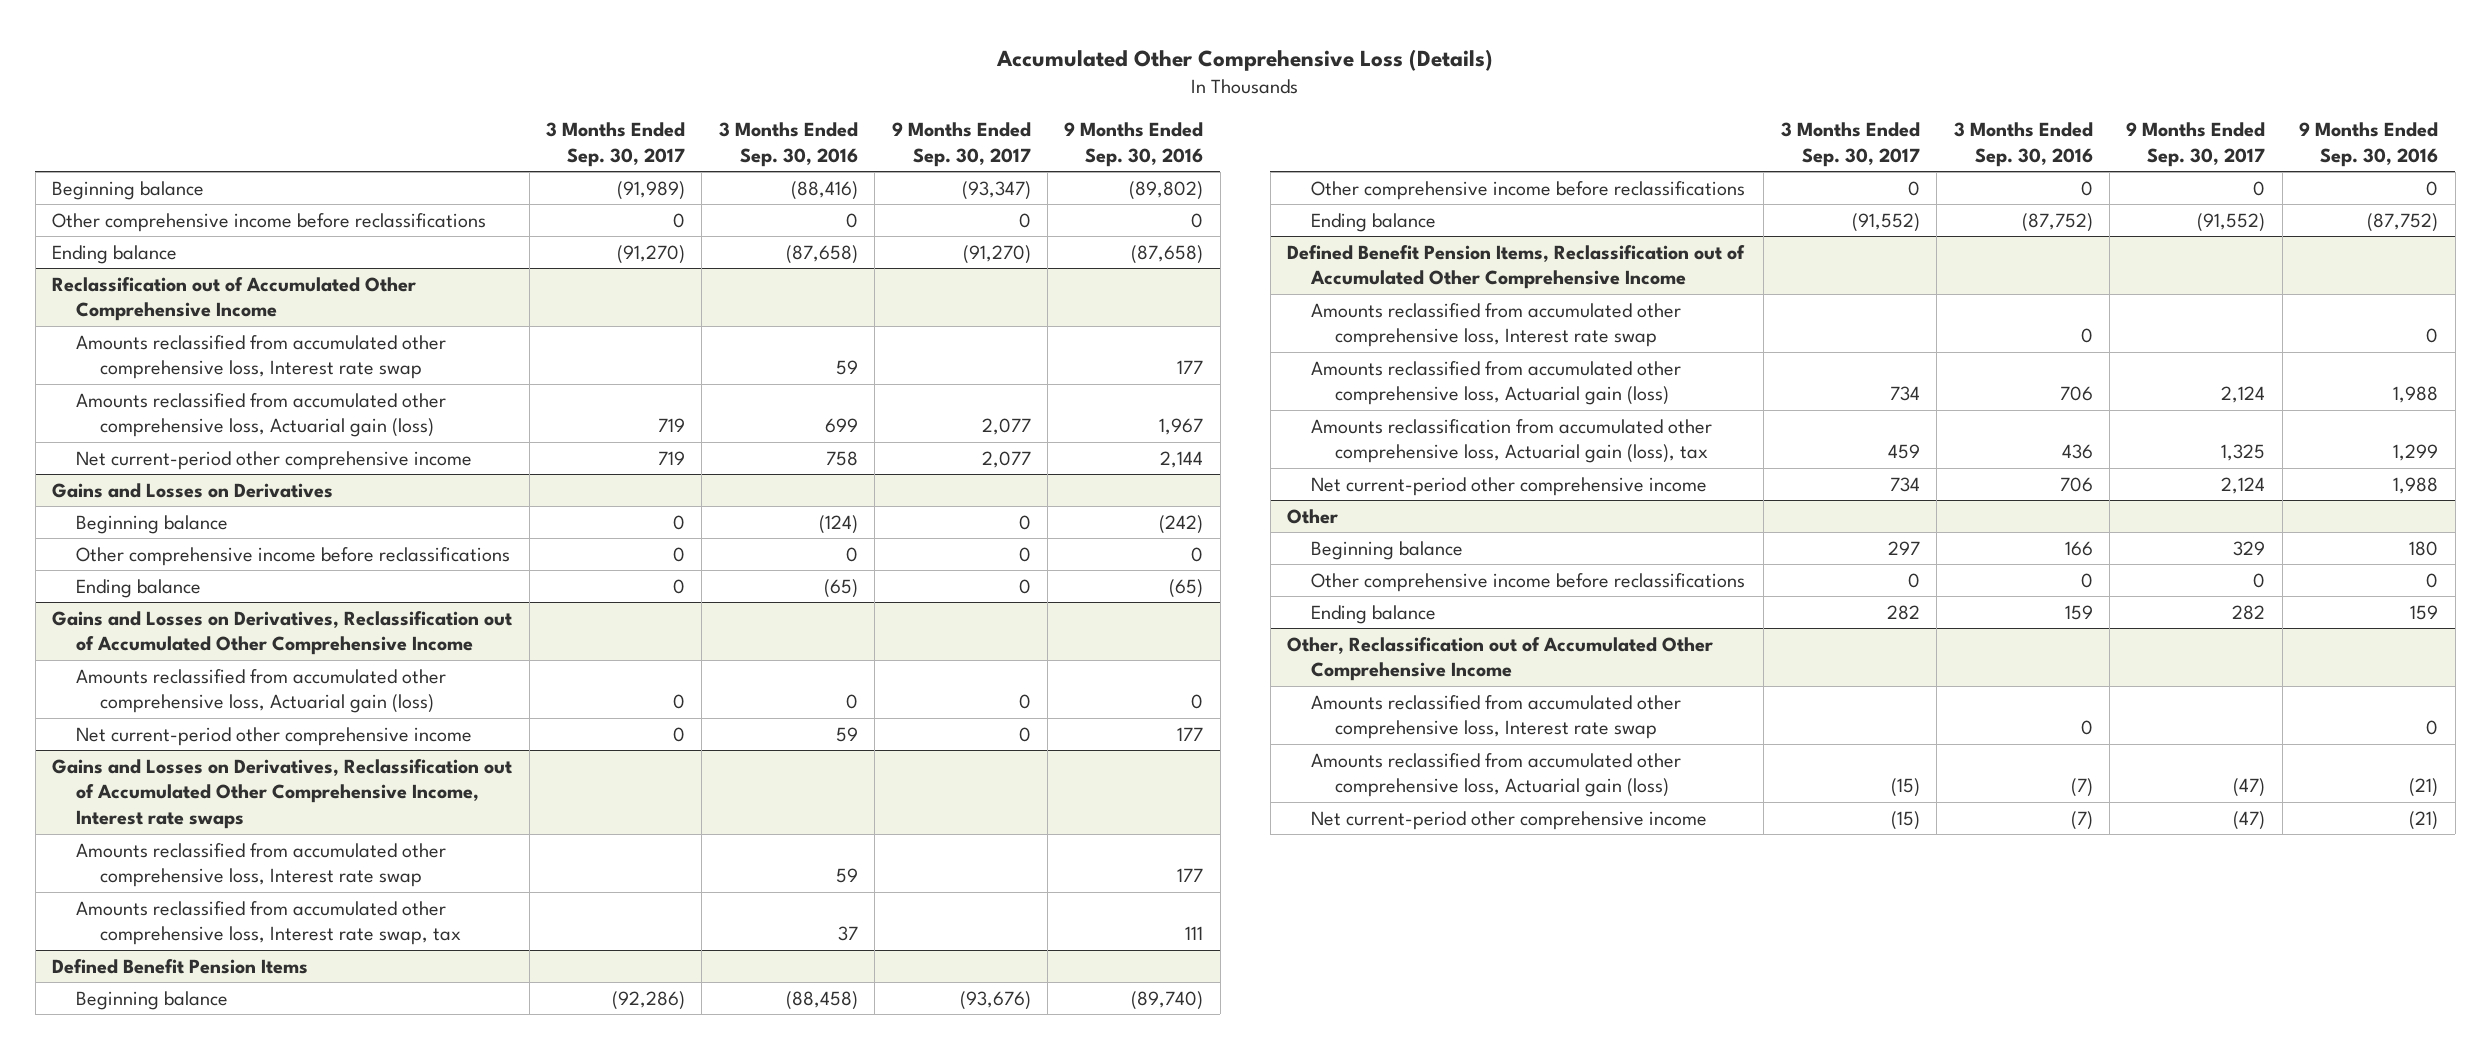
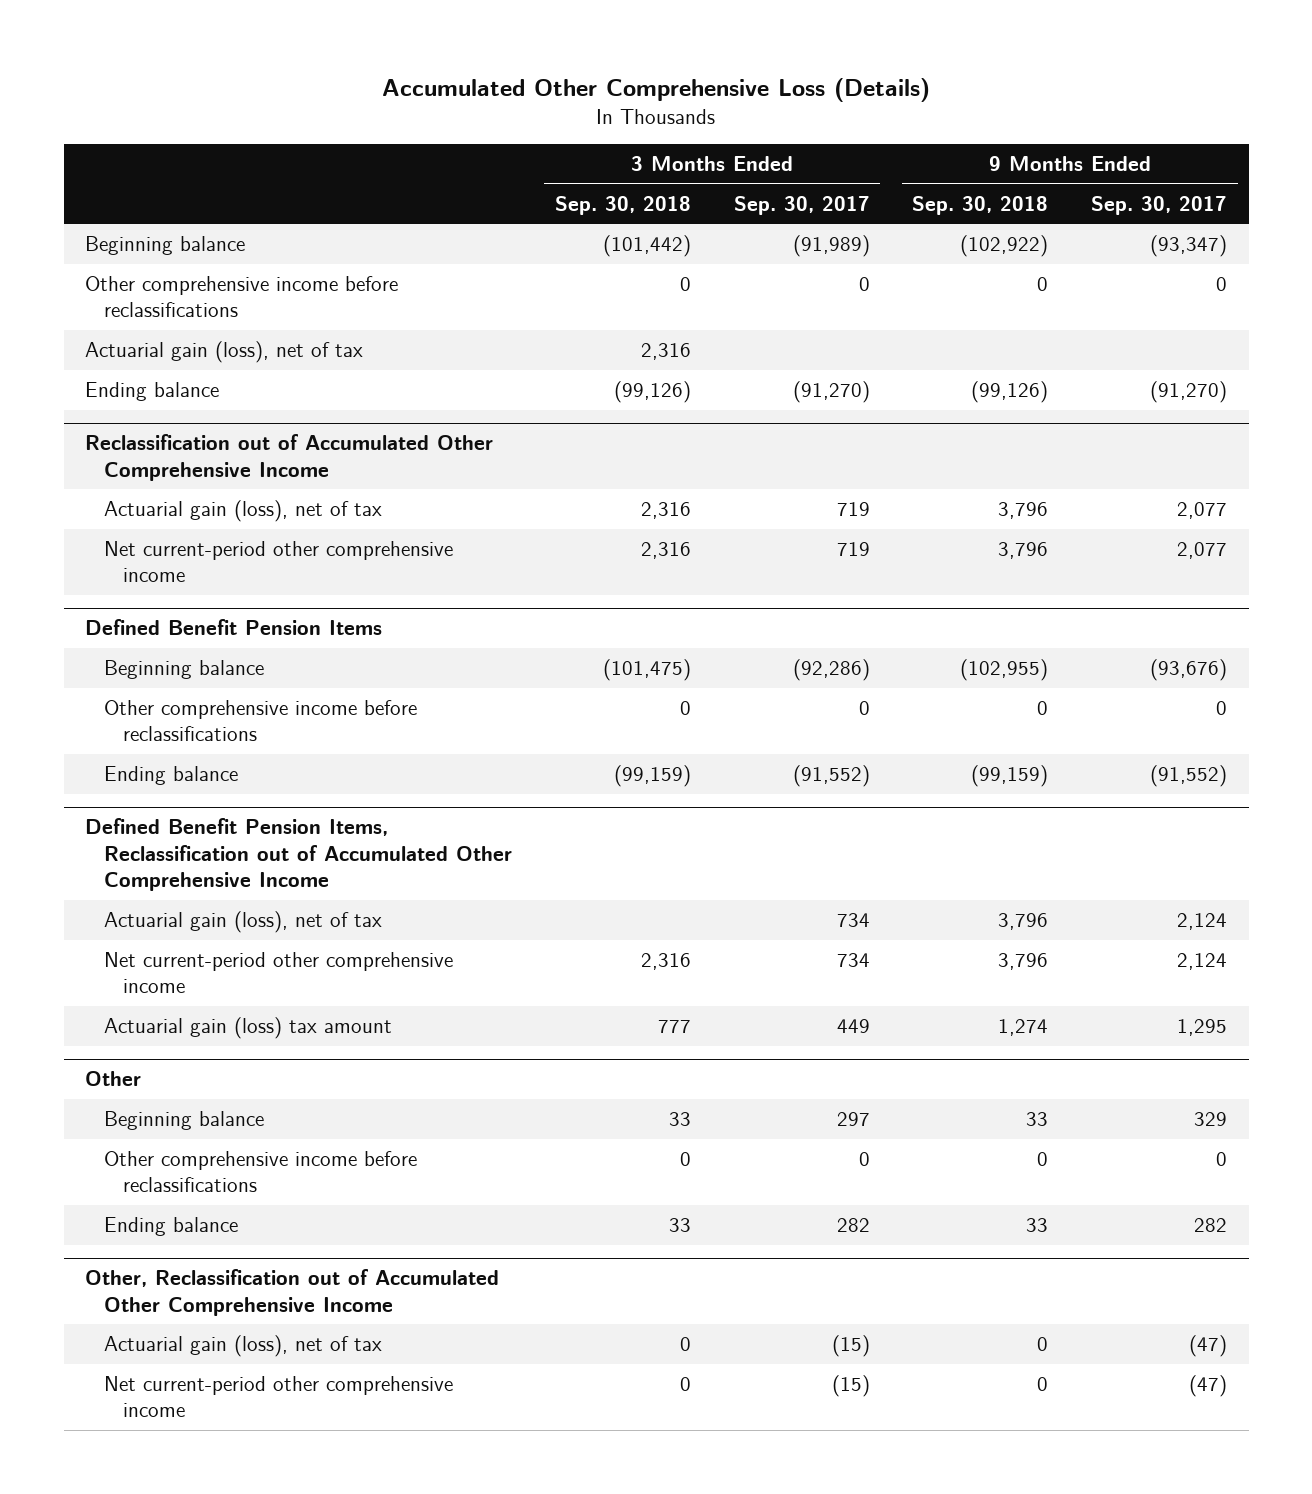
[718,122,858,167] 3 Months Ended Sep. 30, 2016 -> none
[1064,122,1204,167] 9 Months Ended Sep. 30, 2016 -> none
none -> [554,195,691,215] Sep. 30, 2018
none -> [912,195,1049,215] Sep. 30, 2018
none -> [85,340,364,363] Actuarial gain (loss), net of tax
[76,334,447,380] Amounts reclassified from accumulated other comprehensive loss, Interest rate swap -> none
[76,392,447,438] Amounts reclassified from accumulated other comprehensive loss, Actuarial gain (loss) -> [104,499,383,522] Actuarial gain (loss), net of tax
[52,482,334,498] Gains and Losses on Derivatives -> none
[76,514,229,534] Beginning balance -> none
[76,546,511,566] Other comprehensive income before reclassifications -> none
[76,578,202,598] Ending balance -> none
[52,610,513,656] Gains and Losses on Derivatives, Reclassification out of Accumulated Other Comprehensive Income -> none
[76,668,447,714] Amounts reclassified from accumulated other comprehensive loss, Actuarial gain (loss) -> none
[76,726,473,746] Net current-period other comprehensive income -> none
[52,758,513,830] Gains and Losses on Derivatives, Reclassification out of Accumulated Other Comprehensive Income, Interest rate swaps -> none
[76,842,447,888] Amounts reclassified from accumulated other comprehensive loss, Interest rate swap -> none
[76,900,462,946] Amounts reclassified from accumulated other comprehensive loss, Interest rate swap, tax -> none
[1311,302,1682,348] Amounts reclassified from accumulated other comprehensive loss, Interest rate swap -> none
[1311,418,1713,464] Amounts reclassification from accumulated other comprehensive loss, Actuarial gain (loss), tax -> none
[1311,360,1682,406] Amounts reclassified from accumulated other comprehensive loss, Actuarial gain (loss) -> [104,910,383,933] Actuarial gain (loss), net of tax
none -> [104,1016,393,1039] Actuarial gain (loss) tax amount
[1311,694,1682,740] Amounts reclassified from accumulated other comprehensive loss, Interest rate swap -> none
[1311,752,1682,798] Amounts reclassified from accumulated other comprehensive loss, Actuarial gain (loss) -> [104,1334,383,1357] Actuarial gain (loss), net of tax

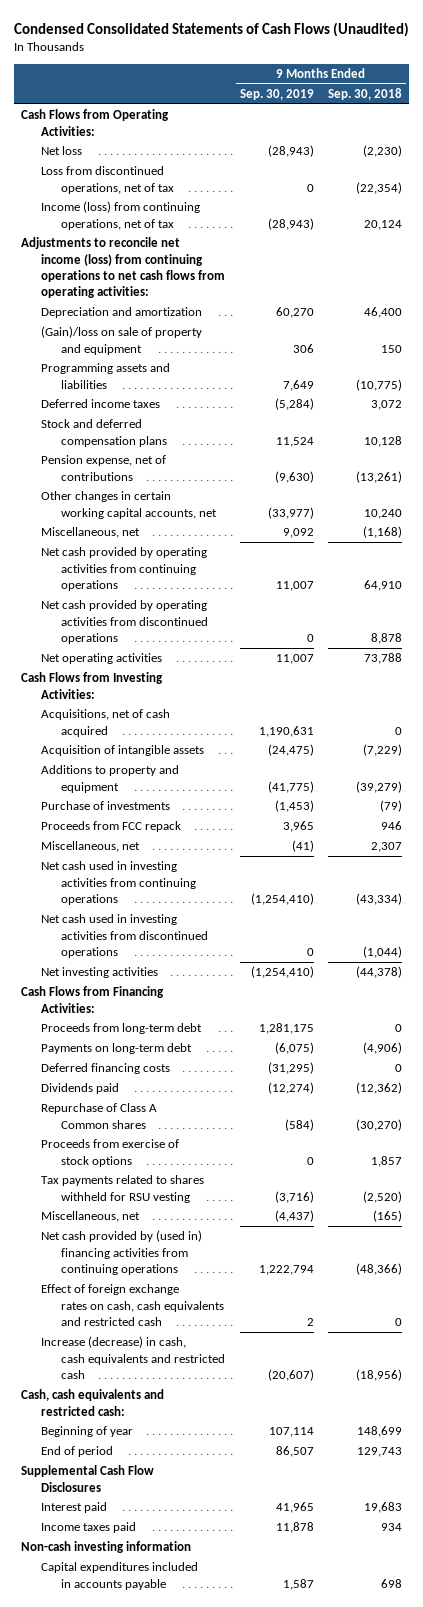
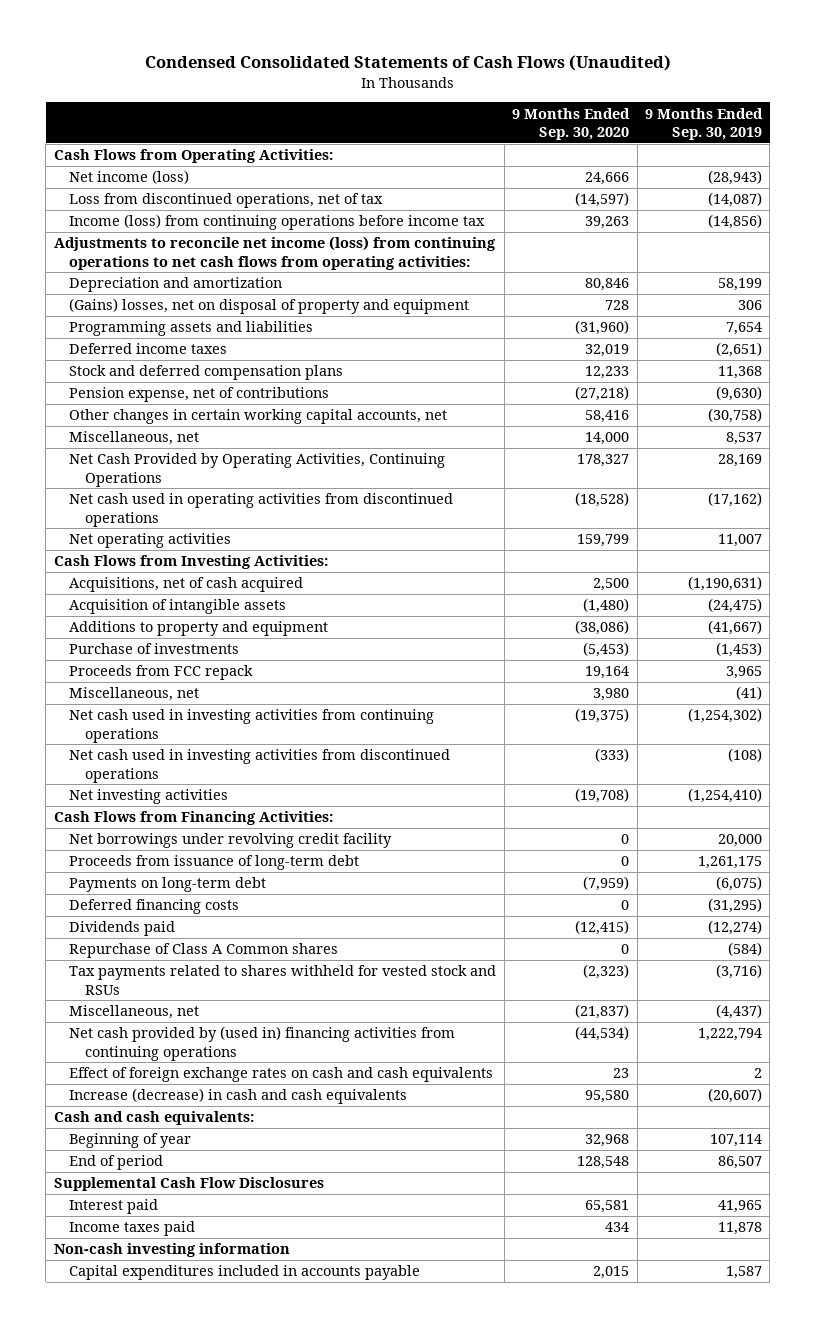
[328,88,403,101] Sep. 30, 2018 -> none
none -> [512,107,631,140] 9 Months Ended Sep. 30, 2020
[41,146,83,156] Net loss -> [69,170,190,185] Net income (loss)
[306,183,314,192] 0 -> [708,192,763,208] (14,087)
[41,201,201,230] Income (loss) from continuing operations, net of tax -> [69,214,486,231] Income (loss) from continuing operations before income tax
[267,217,314,230] (28,943) -> [708,214,763,230] (14,856)
[275,307,314,319] 60,270 -> [718,278,763,292] 58,199
[41,326,203,355] (Gain)/loss on sale of property and equipment -> [69,298,470,315] (Gains) losses, net on disposal of property and equipment
[282,379,314,391] 7,649 -> [726,322,763,336] 7,654
[274,398,314,411] (5,284) -> [716,342,763,358] (2,651)
[275,436,314,447] 11,524 -> [718,366,763,380] 11,368
[267,506,314,519] (33,977) -> [708,408,763,424] (30,758)
[282,528,314,539] 9,092 -> [726,432,763,446] 8,537
[41,547,208,592] Net cash provided by operating activities from continuing operations -> [69,453,446,487] Net Cash Provided by Operating Activities, Continuing Operations
[275,581,314,592] 11,007 -> [718,454,763,468] 28,169
[41,600,209,645] Net cash provided by operating activities from discontinued operations -> [69,493,454,527] Net cash used in operating activities from discontinued operations
[306,634,314,643] 0 -> [708,492,763,508] (17,162)
[258,725,314,737] 1,190,631 -> [688,576,763,592] (1,190,631)
[267,780,314,793] (41,775) -> [708,620,763,636] (41,667)
[250,893,314,906] (1,254,410) -> [688,708,763,724] (1,254,302)
[306,948,314,957] 0 -> [728,748,763,763] (108)
none -> [69,833,393,849] Net borrowings under revolving credit facility
[41,1023,203,1035] Proceeds from long-term debt -> [69,855,360,871] Proceeds from issuance of long-term debt
[258,1023,314,1035] 1,281,175 -> [698,856,763,870] 1,261,175
[41,1139,180,1167] Proceeds from exercise of stock options -> none
[41,1175,205,1203] Tax payments related to shares withheld for RSU vesting -> [69,965,497,995] Tax payments related to shares withheld for vested stock and RSUs
[41,1284,225,1327] Effect of foreign exchange rates on cash, cash equivalents and restricted cash -> [69,1067,494,1083] Effect of foreign exchange rates on cash and cash equivalents
[41,1336,226,1380] Increase (decrease) in cash, cash equivalents and restricted cash -> [69,1088,408,1105] Increase (decrease) in cash and cash equivalents
[20,1389,164,1416] Cash, cash equivalents and restricted cash: -> [53,1111,254,1126] Cash and cash equivalents:

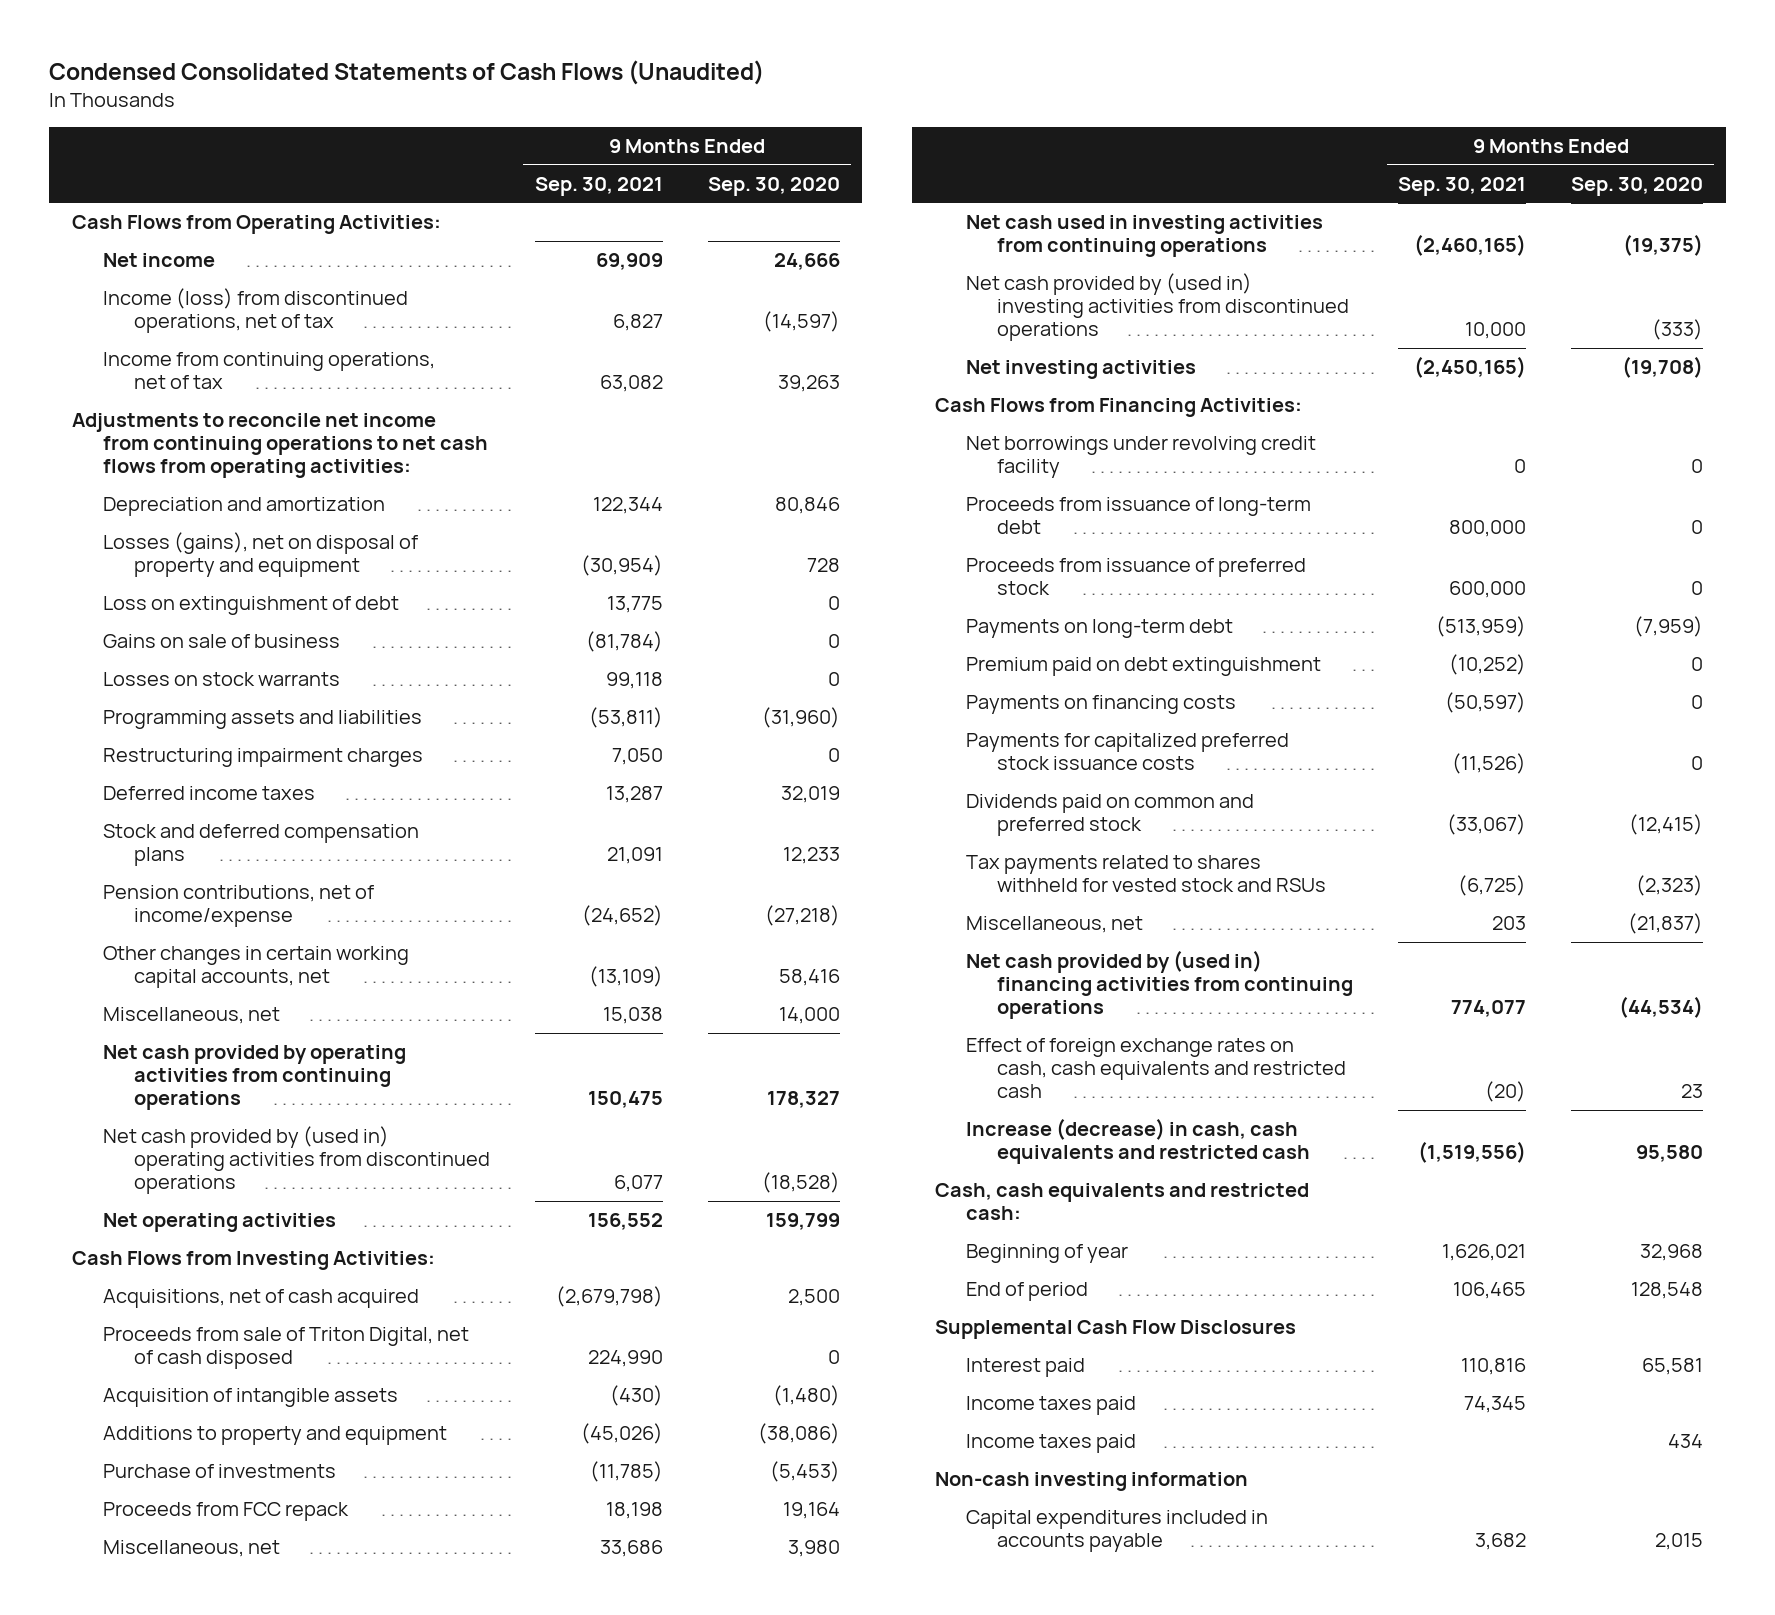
[645,107,764,140] 9 Months Ended Sep. 30, 2019 -> none
none -> [534,176,663,196] Sep. 30, 2021
[69,170,190,185] Net income (loss) -> [102,253,215,268] Net income
[69,193,384,209] Loss from discontinued operations, net of tax -> [102,288,408,334] Income (loss) from discontinued operations, net of tax
[69,214,486,231] Income (loss) from continuing operations before income tax -> [102,352,435,390] Income from continuing operations, net of tax
[53,236,496,270] Adjustments to reconcile net income (loss) from continuing operations to net cash flows from operating activities: -> [71,413,488,479] Adjustments to reconcile net income from continuing operations to net cash flows from operating activities:
[69,298,470,315] (Gains) losses, net on disposal of property and equipment -> [102,532,418,578] Losses (gains), net on disposal of property and equipment
none -> [102,596,399,616] Loss on extinguishment of debt
none -> [102,634,340,649] Gains on sale of business
none -> [102,672,340,687] Losses on stock warrants
none -> [102,748,423,768] Restructuring impairment charges
[69,387,330,403] Pension expense, net of contributions -> [102,885,374,928] Pension contributions, net of income/expense
[69,453,446,487] Net Cash Provided by Operating Activities, Continuing Operations -> [102,1045,406,1111] Net cash provided by operating activities from continuing operations
[69,493,454,527] Net cash used in operating activities from discontinued operations -> [102,1126,490,1195] Net cash provided by (used in) operating activities from discontinued operations
none -> [102,1327,469,1370] Proceeds from sale of Triton Digital, net of cash disposed
[69,749,451,783] Net cash used in investing activities from discontinued operations -> [965,273,1349,342] Net cash provided by (used in) investing activities from discontinued operations
none -> [965,558,1306,596] Proceeds from issuance of preferred stock
[69,943,339,959] Repurchase of Class A Common shares -> none
none -> [965,657,1321,677] Premium paid on debt extinguishment
[69,899,240,915] Deferred financing costs -> [965,695,1236,715] Payments on financing costs
none -> [965,733,1289,771] Payments for capitalized preferred stock issuance costs
[69,921,176,937] Dividends paid -> [965,794,1254,837] Dividends paid on common and preferred stock
[69,1067,494,1083] Effect of foreign exchange rates on cash and cash equivalents -> [965,1038,1346,1099] Effect of foreign exchange rates on cash, cash equivalents and restricted cash
[69,1088,408,1105] Increase (decrease) in cash and cash equivalents -> [965,1118,1310,1165] Increase (decrease) in cash, cash equivalents and restricted cash
[53,1111,254,1126] Cash and cash equivalents: -> [934,1183,1309,1221] Cash, cash equivalents and restricted cash:
none -> [965,1396,1136,1416] Income taxes paid

